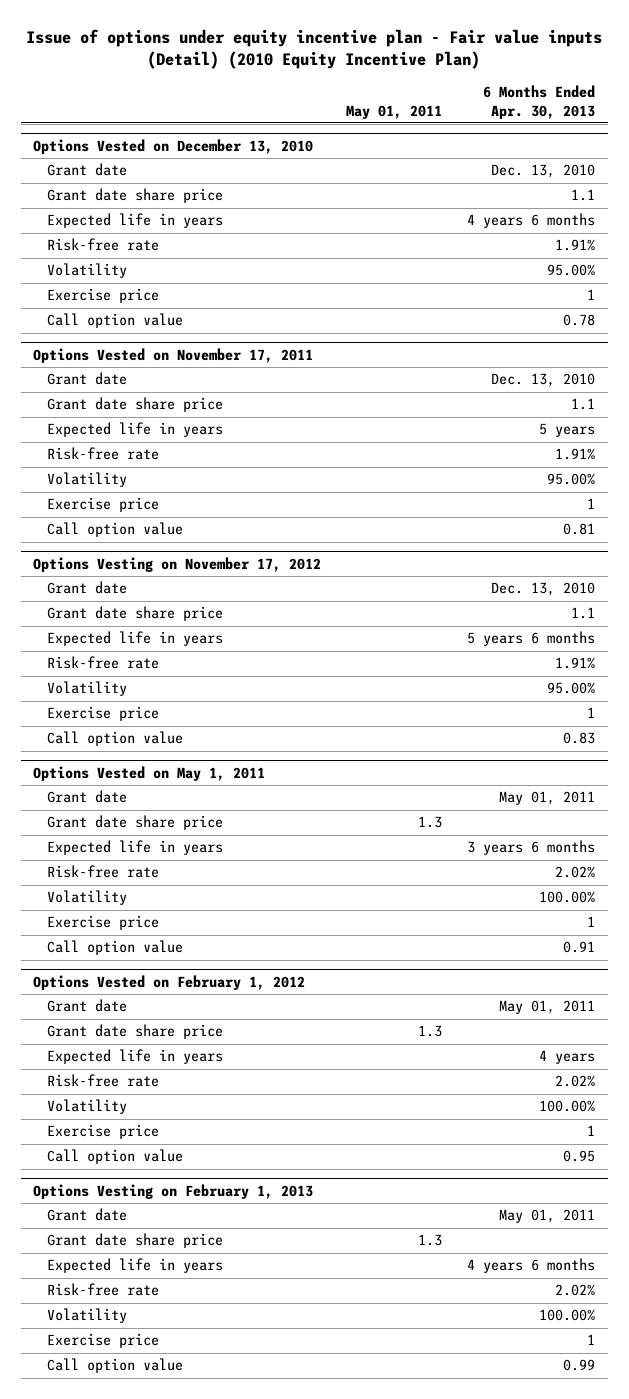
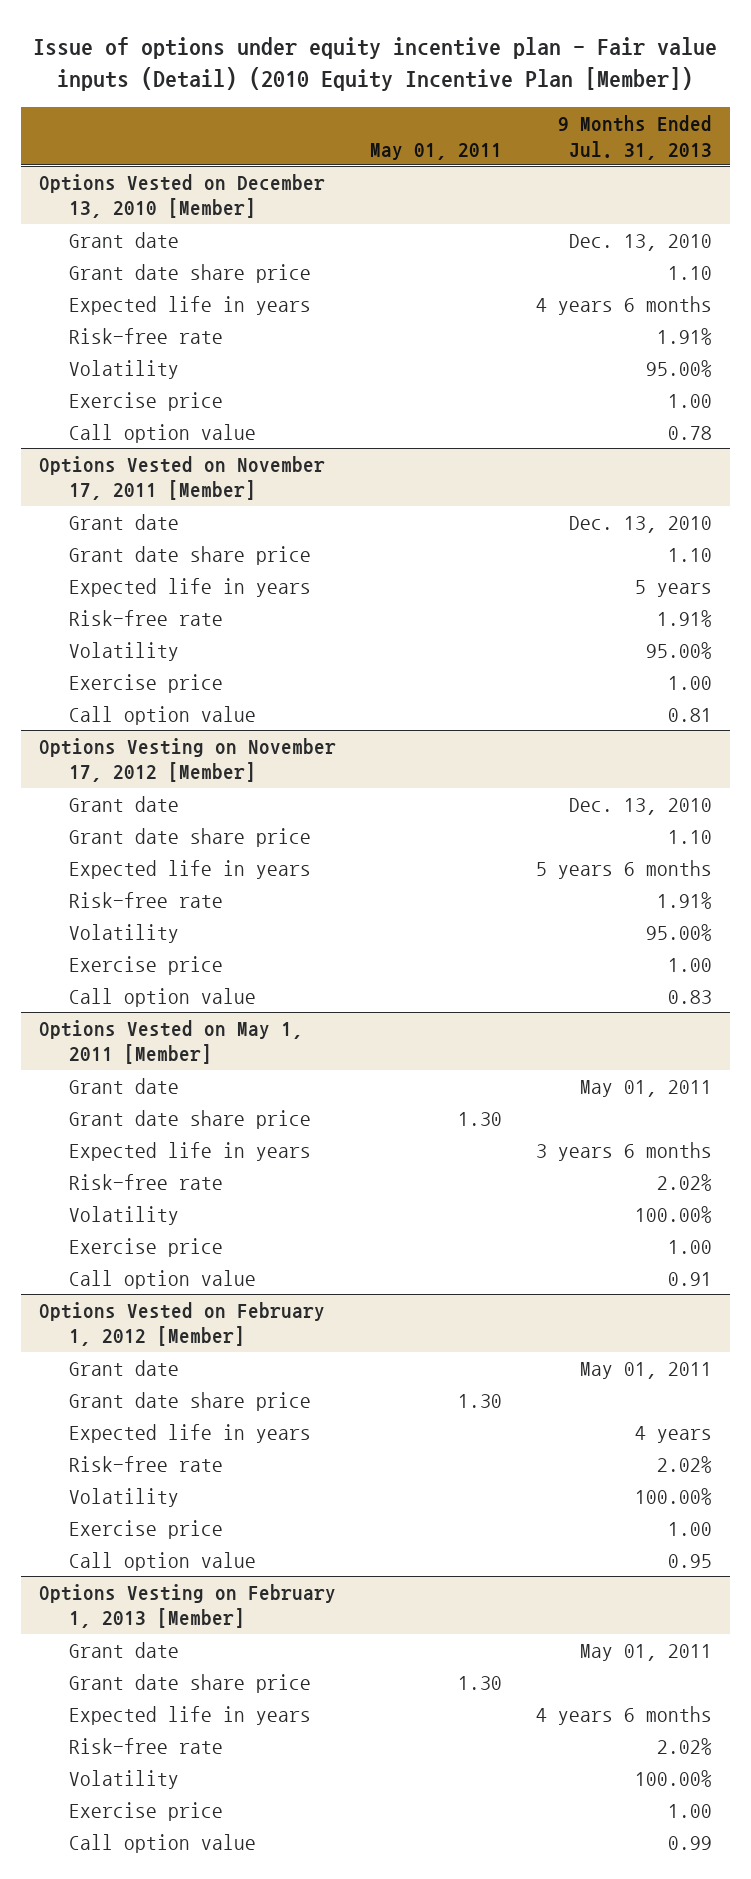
[26,29,603,70] Issue of options under equity incentive plan - Fair value inputs (Detail) (2010 Equity Incentive Plan) -> [33,36,718,92] Issue of options under equity incentive plan - Fair value inputs (Detail) (2010 Equity Incentive Plan [Member])
[483,85,596,119] 6 Months Ended Apr. 30, 2013 -> none
none -> [558,114,713,160] 9 Months Ended Jul. 31, 2013
[33,138,314,154] Options Vested on December 13, 2010 -> [38,173,325,219] Options Vested on December 13, 2010 [Member]
[33,347,314,363] Options Vested on November 17, 2011 -> [38,455,325,501] Options Vested on November 17, 2011 [Member]
[33,556,322,572] Options Vesting on November 17, 2012 -> [38,737,336,783] Options Vesting on November 17, 2012 [Member]
[33,765,266,781] Options Vested on May 1, 2011 -> [38,1019,303,1065] Options Vested on May 1, 2011 [Member]
[418,816,443,829] 1.3 -> [457,1111,502,1126] 1.30
[33,974,306,990] Options Vested on February 1, 2012 -> [38,1301,325,1347] Options Vested on February 1, 2012 [Member]
[418,1025,443,1038] 1.3 -> [457,1393,502,1408] 1.30
[33,1183,314,1199] Options Vesting on February 1, 2013 -> [38,1583,336,1629] Options Vesting on February 1, 2013 [Member]
[418,1234,443,1247] 1.3 -> [457,1675,502,1690] 1.30

